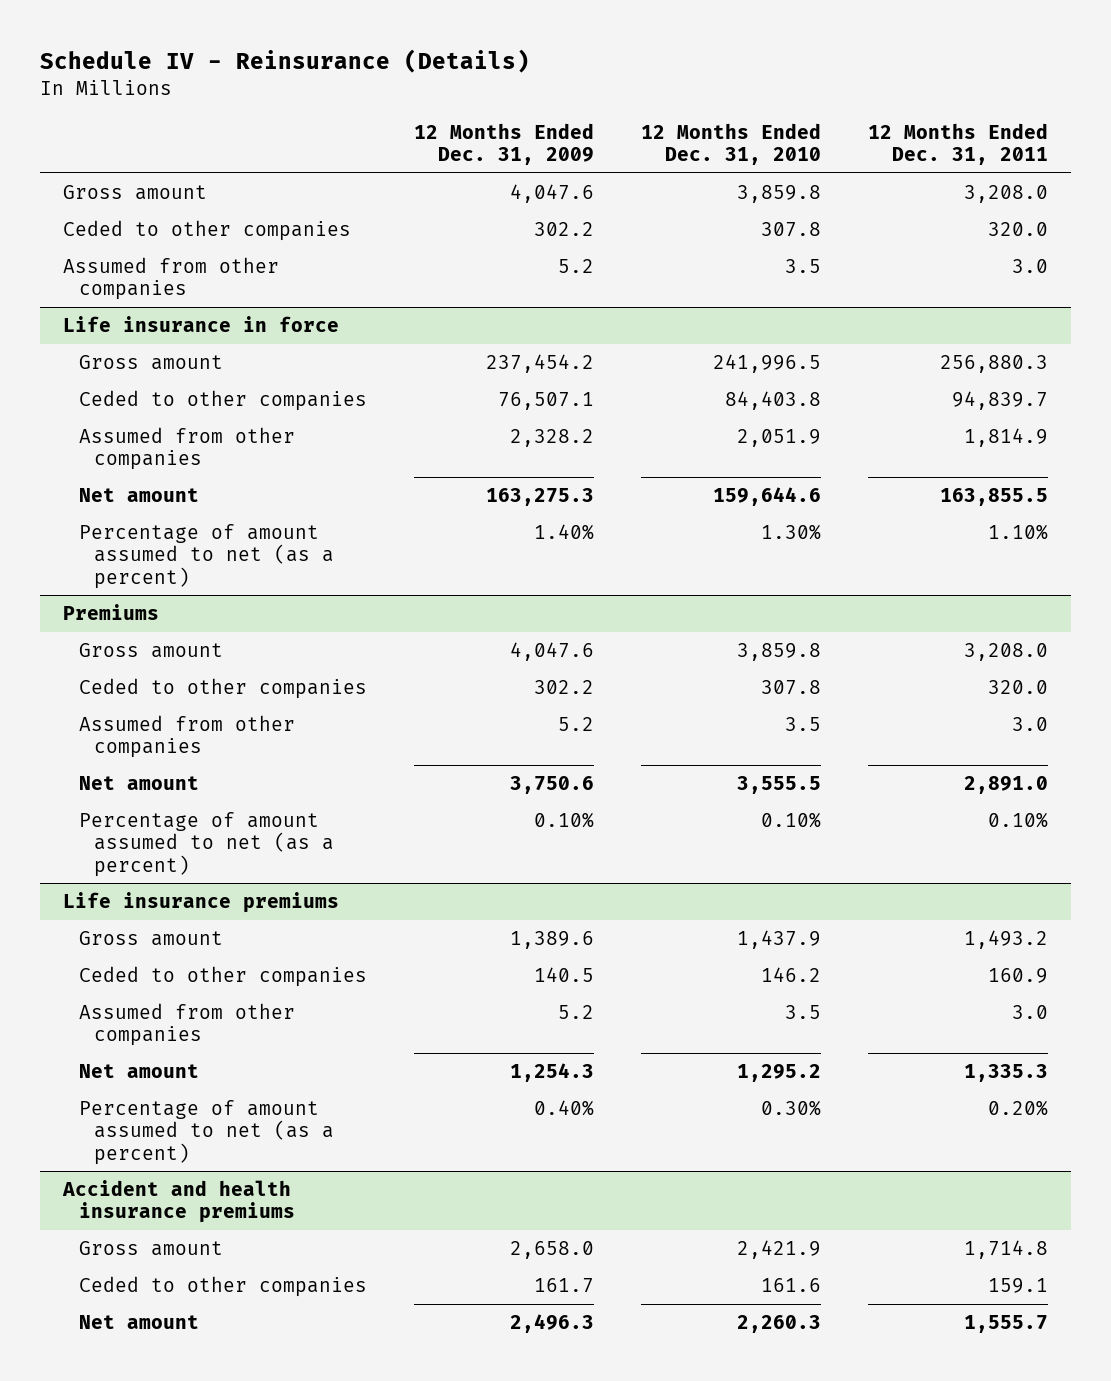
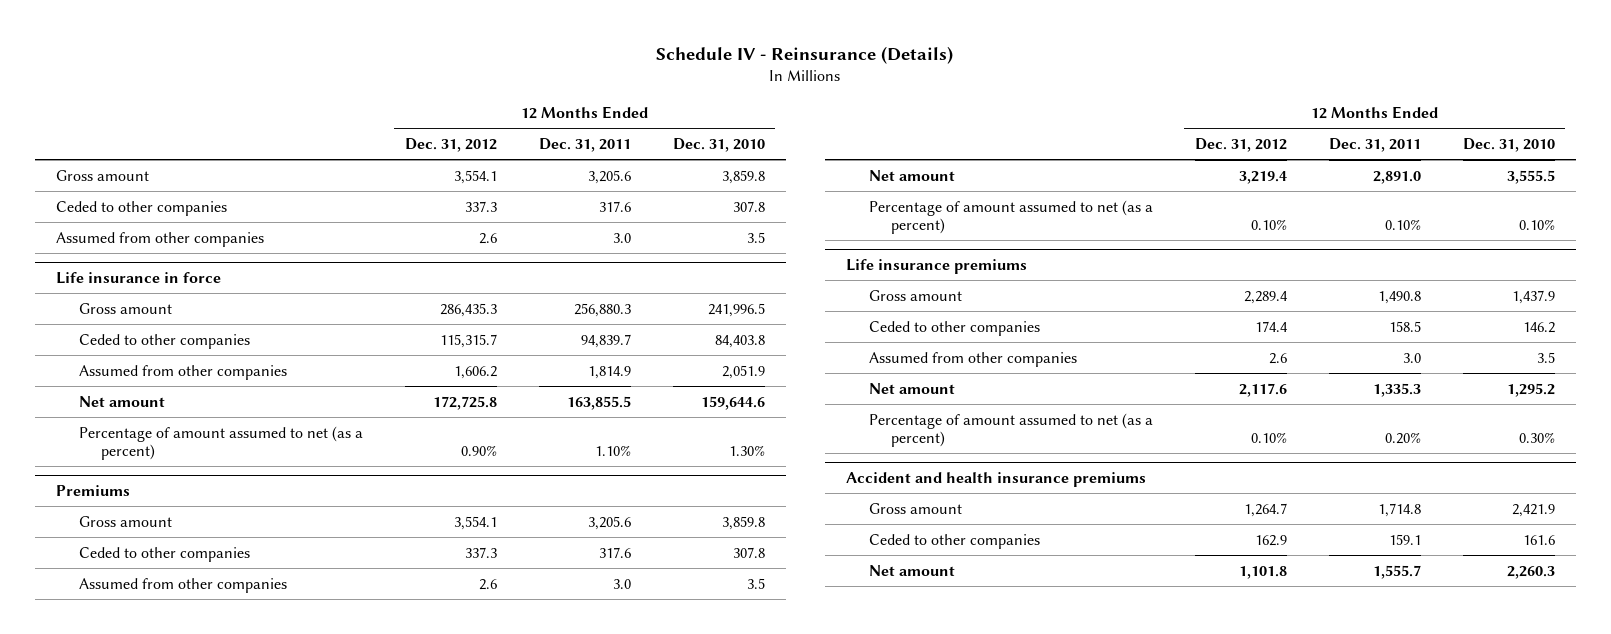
[413,122,594,166] 12 Months Ended Dec. 31, 2009 -> none
none -> [404,137,497,152] Dec. 31, 2012
[963,184,1048,203] 3,208.0 -> [587,169,631,184] 3,205.6
[987,221,1048,236] 320.0 -> [598,200,631,212] 317.6
[963,642,1048,661] 3,208.0 -> [587,515,631,530] 3,205.6
[987,679,1048,694] 320.0 -> [598,546,631,558] 317.6
[963,929,1048,949] 1,493.2 -> [1377,290,1421,304] 1,490.8
[987,967,1048,983] 160.9 -> [1388,320,1421,332] 158.5

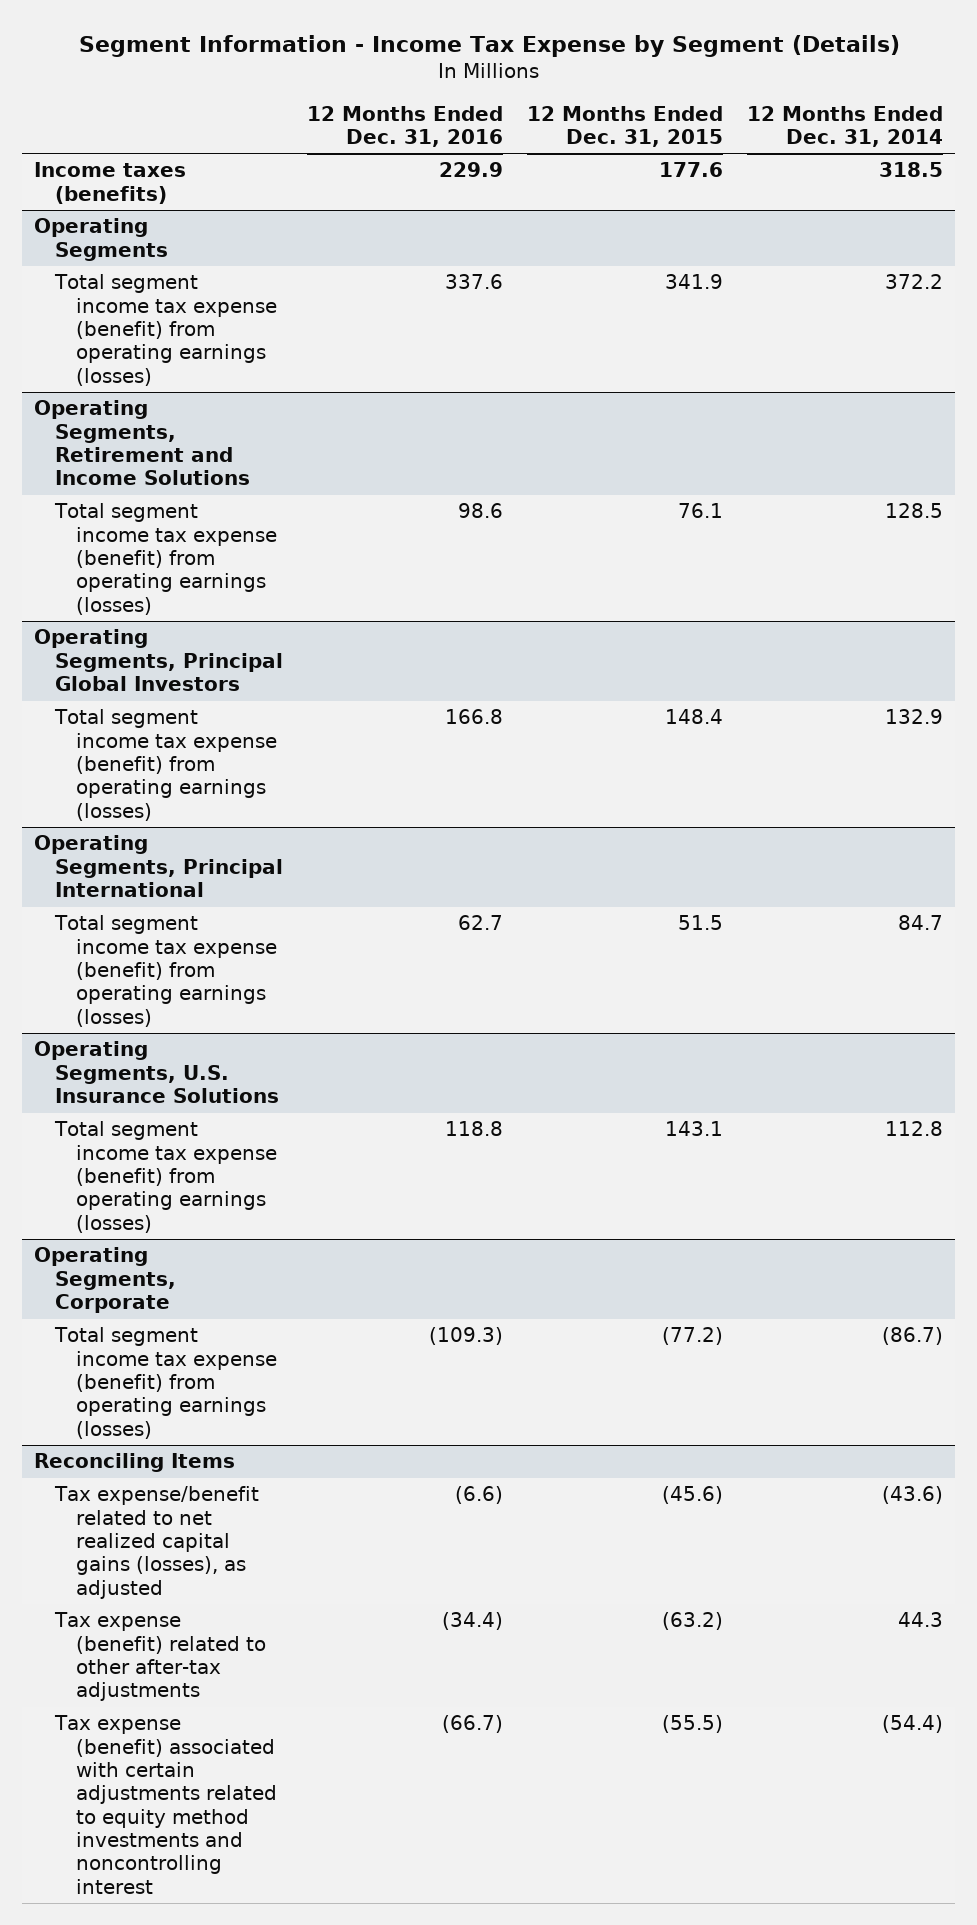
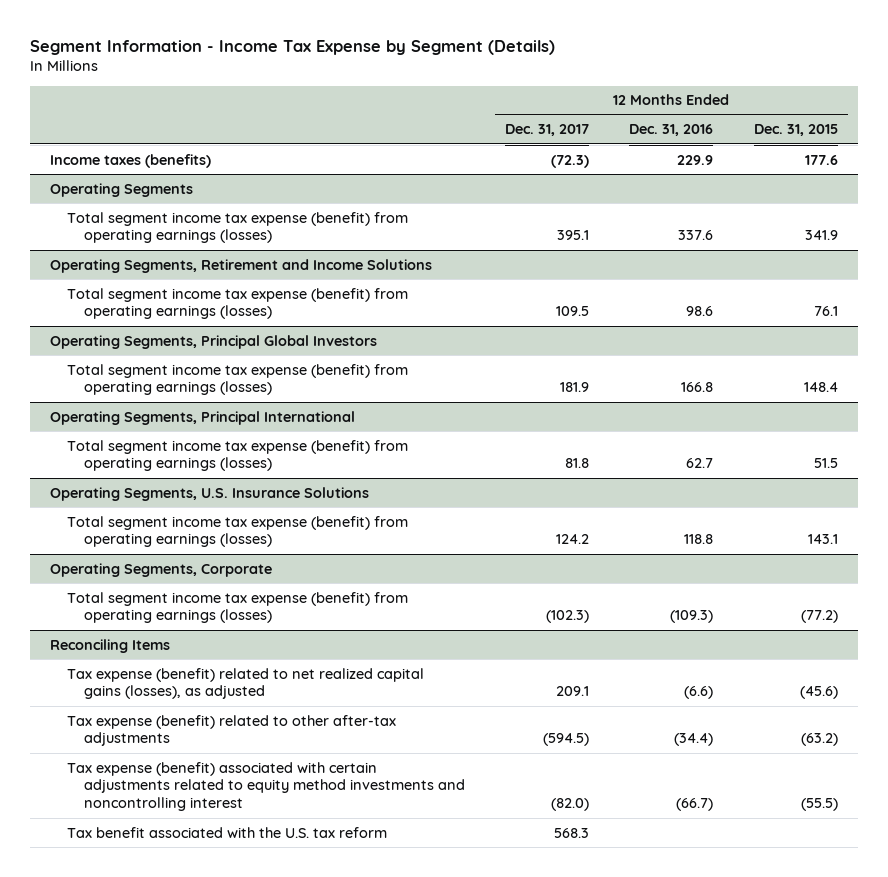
[746,105,943,148] 12 Months Ended Dec. 31, 2014 -> none
none -> [505,124,590,137] Dec. 31, 2017
[53,1486,259,1599] Tax expense/benefit related to net realized capital gains (losses), as adjusted -> [66,667,424,700] Tax expense (benefit) related to net realized capital gains (losses), as adjusted
none -> [66,826,387,838] Tax benefit associated with the U.S. tax reform

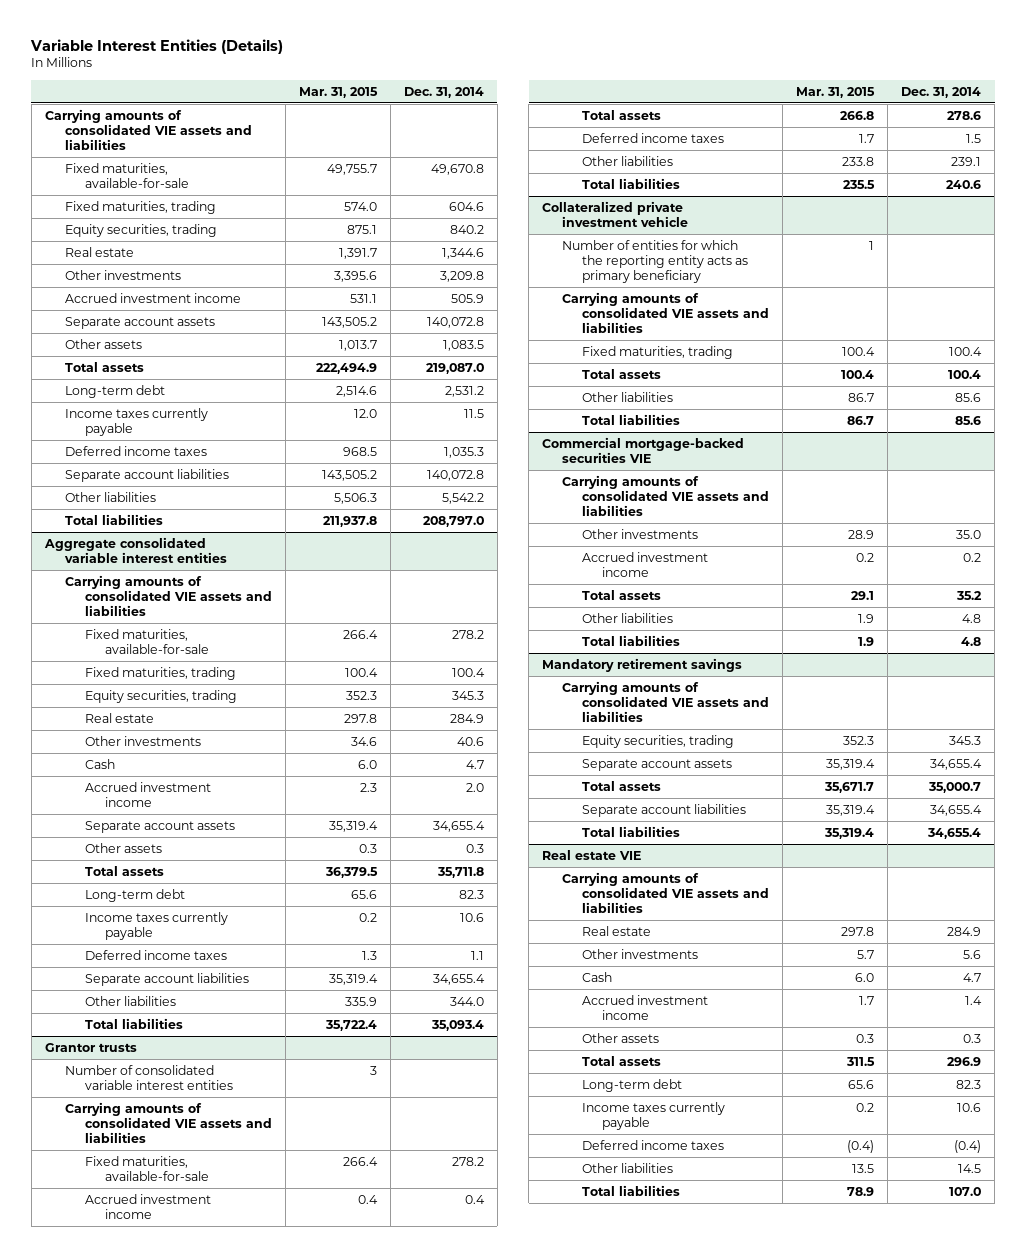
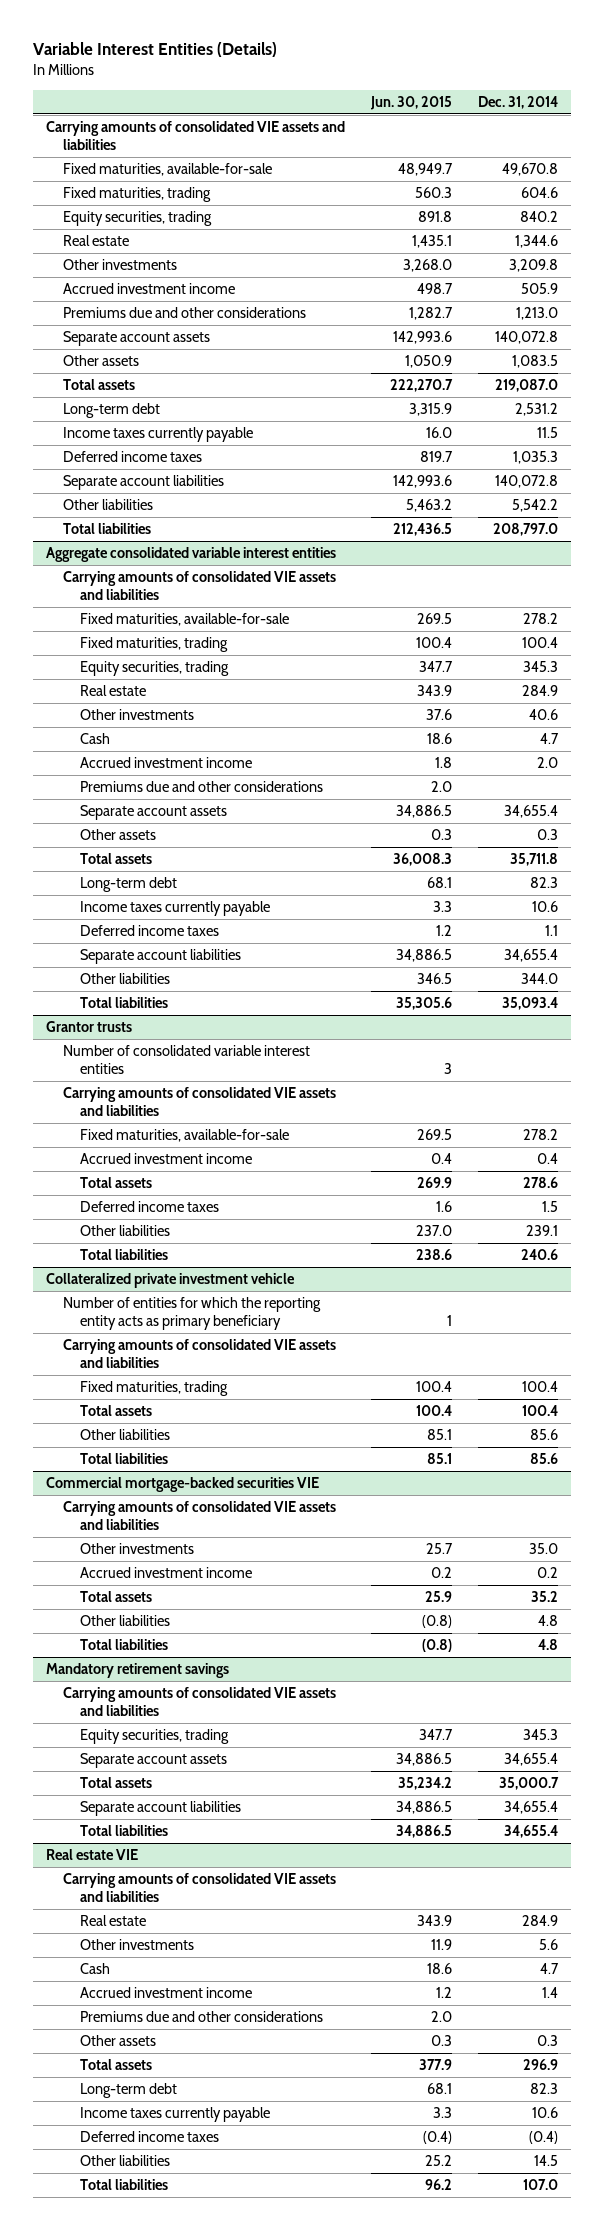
[298,86,378,98] Mar. 31, 2015 -> none
none -> [369,95,452,110] Jun. 30, 2015
none -> [63,307,307,319] Premiums due and other considerations
none -> [80,781,324,793] Premiums due and other considerations
none -> [80,2011,324,2023] Premiums due and other considerations

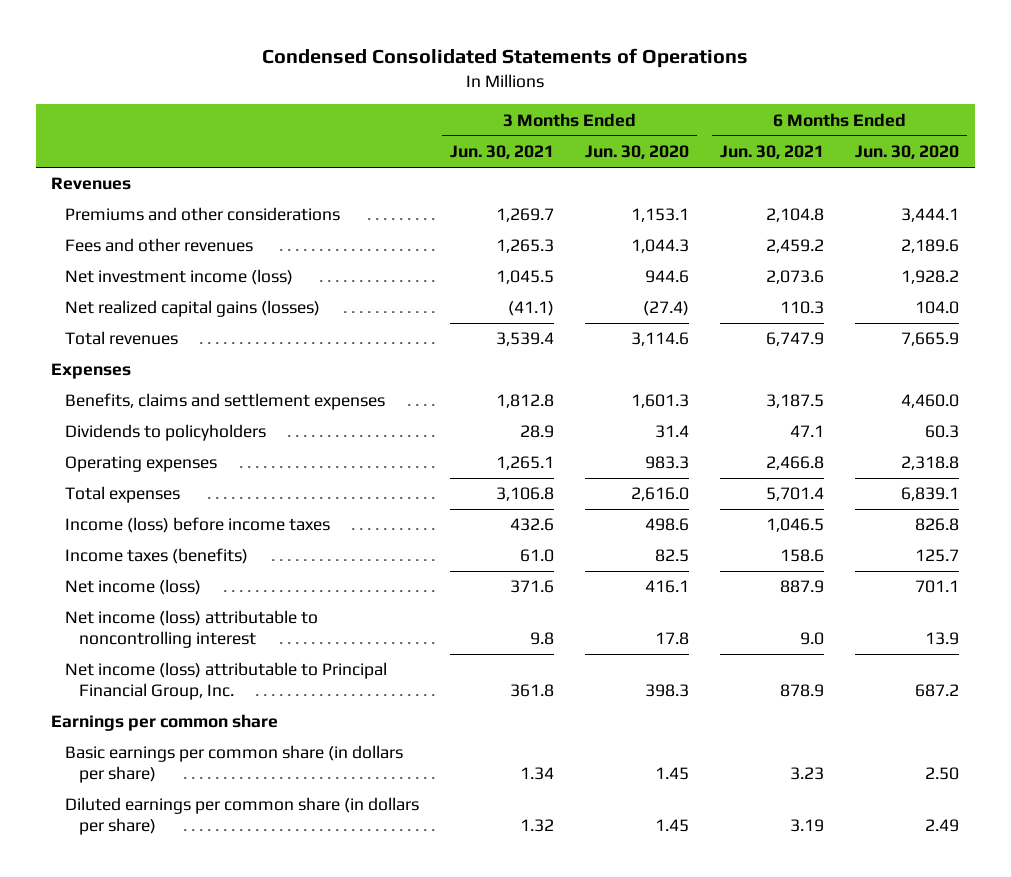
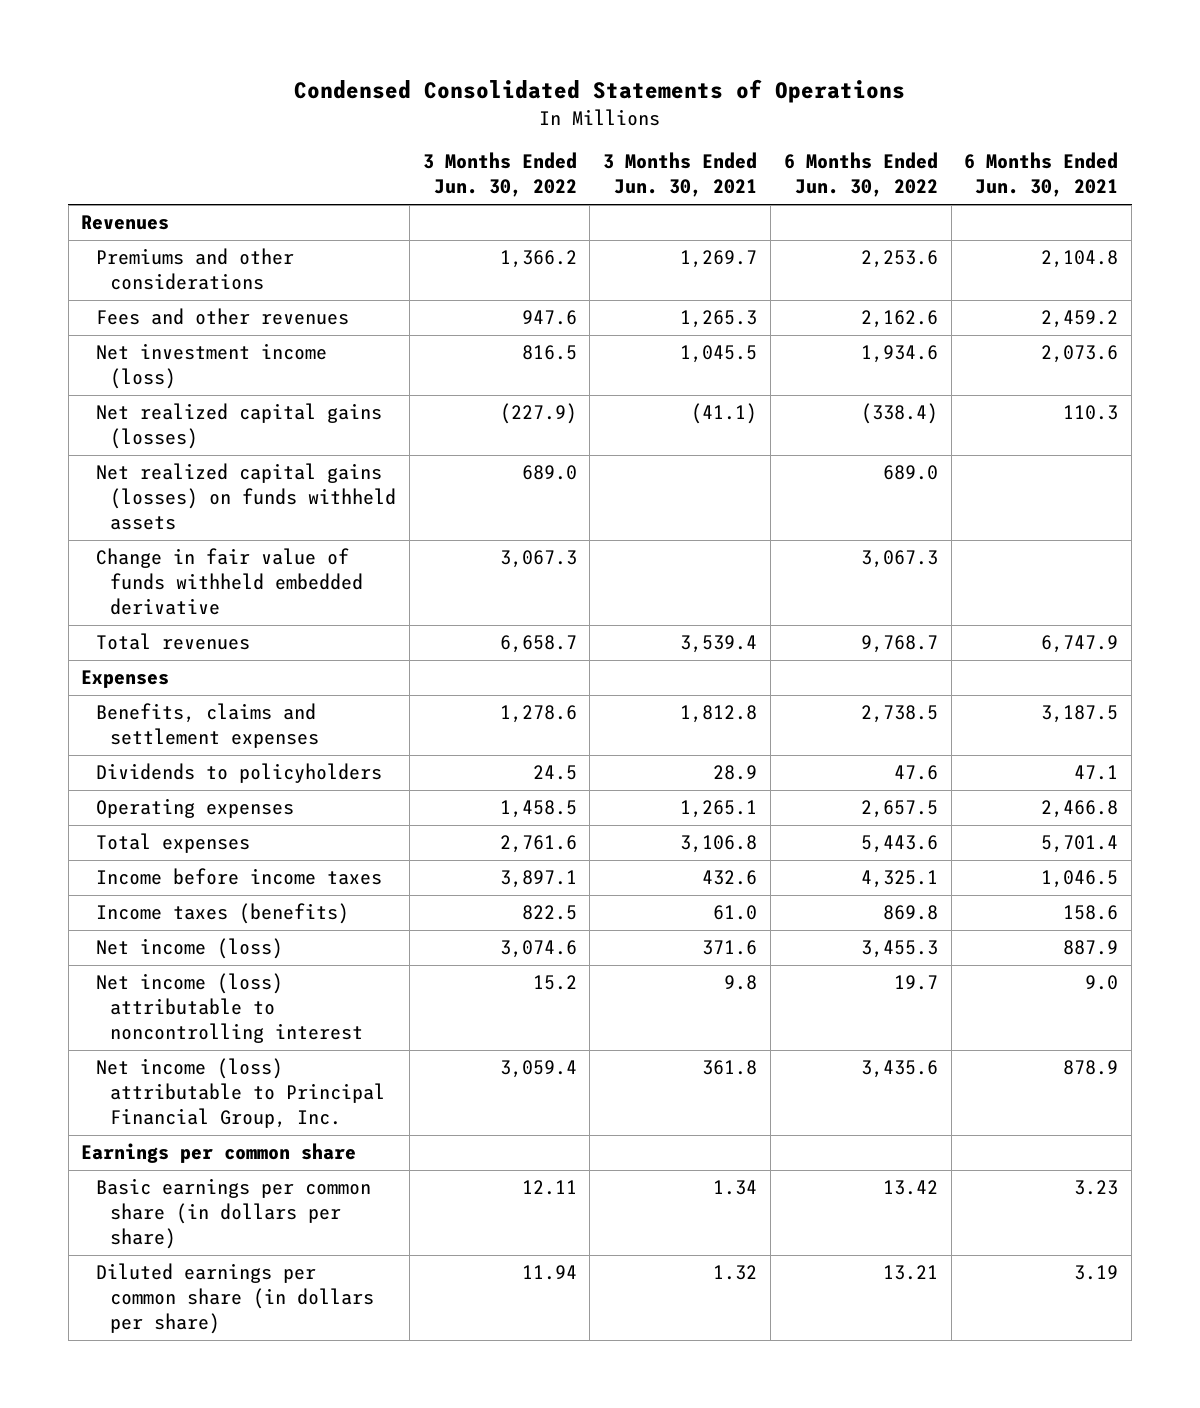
[585,144,690,159] Jun. 30, 2020 -> none
[855,144,960,159] Jun. 30, 2020 -> none
none -> [422,152,577,198] 3 Months Ended Jun. 30, 2022
none -> [783,152,938,198] 6 Months Ended Jun. 30, 2022
none -> [95,463,396,531] Net realized capital gains (losses) on funds withheld assets
none -> [95,548,363,616] Change in fair value of funds withheld embedded derivative
[65,517,331,534] Income (loss) before income taxes -> [95,868,382,886] Income before income taxes

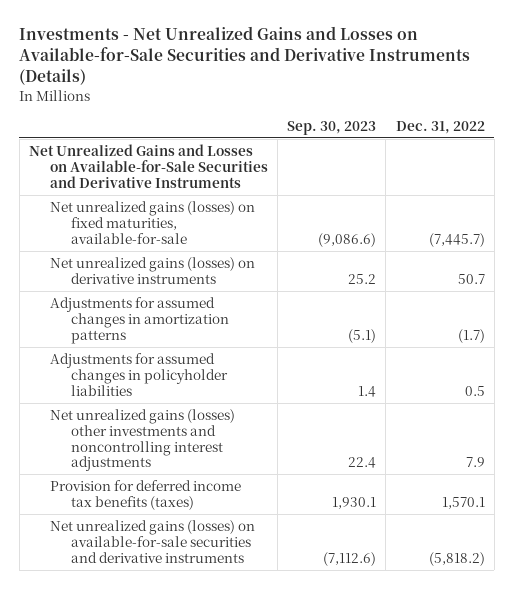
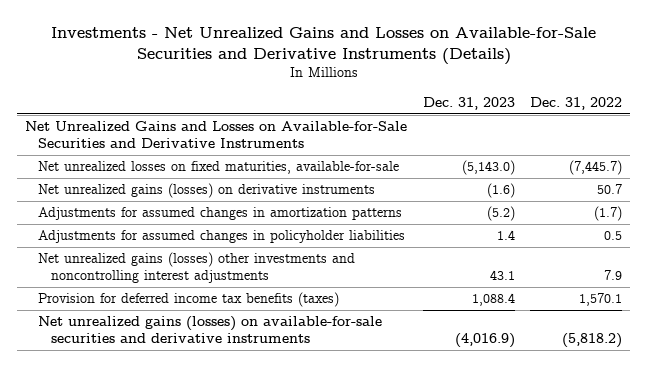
[287,120,377,135] Sep. 30, 2023 -> none
none -> [422,96,515,110] Dec. 31, 2023
[49,200,255,244] Net unrealized gains (losses) on fixed maturities, available-for-sale -> [38,161,400,175] Net unrealized losses on fixed maturities, available-for-sale

